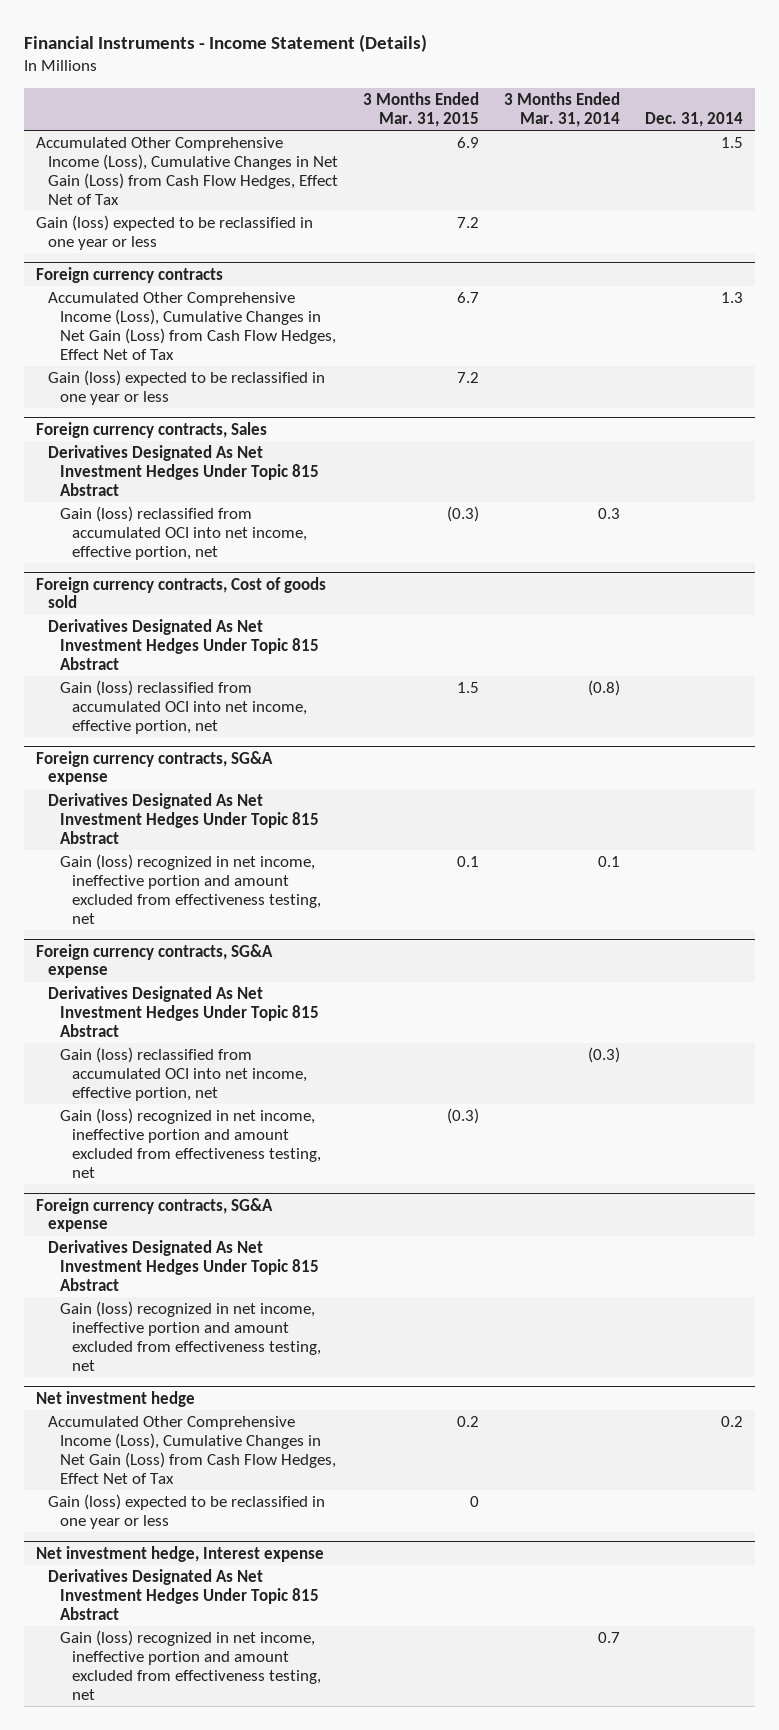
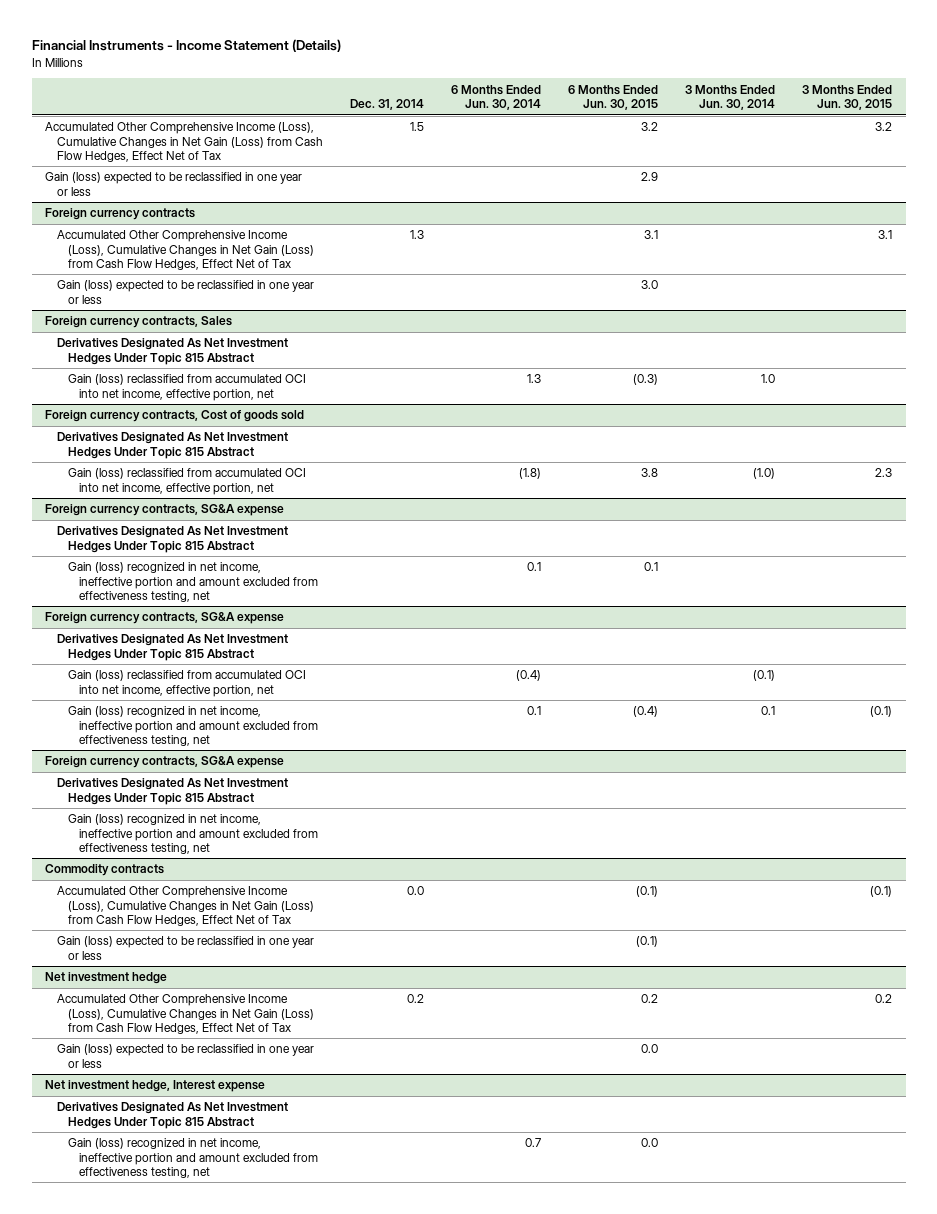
[363,91,480,127] 3 Months Ended Mar. 31, 2015 -> none
[503,91,620,127] 3 Months Ended Mar. 31, 2014 -> none
none -> [450,84,541,111] 6 Months Ended Jun. 30, 2014
none -> [567,84,658,111] 6 Months Ended Jun. 30, 2015
none -> [684,84,775,111] 3 Months Ended Jun. 30, 2014
none -> [802,84,893,111] 3 Months Ended Jun. 30, 2015
none -> [45,864,165,877] Commodity contracts
none -> [56,886,315,926] Accumulated Other Comprehensive Income (Loss), Cumulative Changes in Net Gain (Loss) from Cash Flow Hedges, Effect Net of Tax
none -> [56,936,314,960] Gain (loss) expected to be reclassified in one year or less

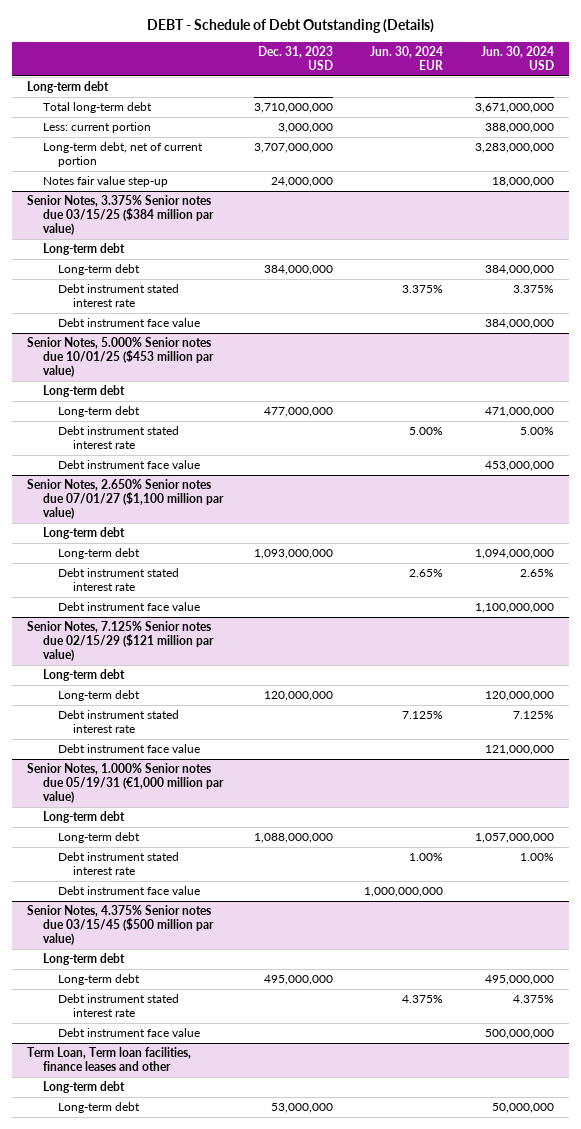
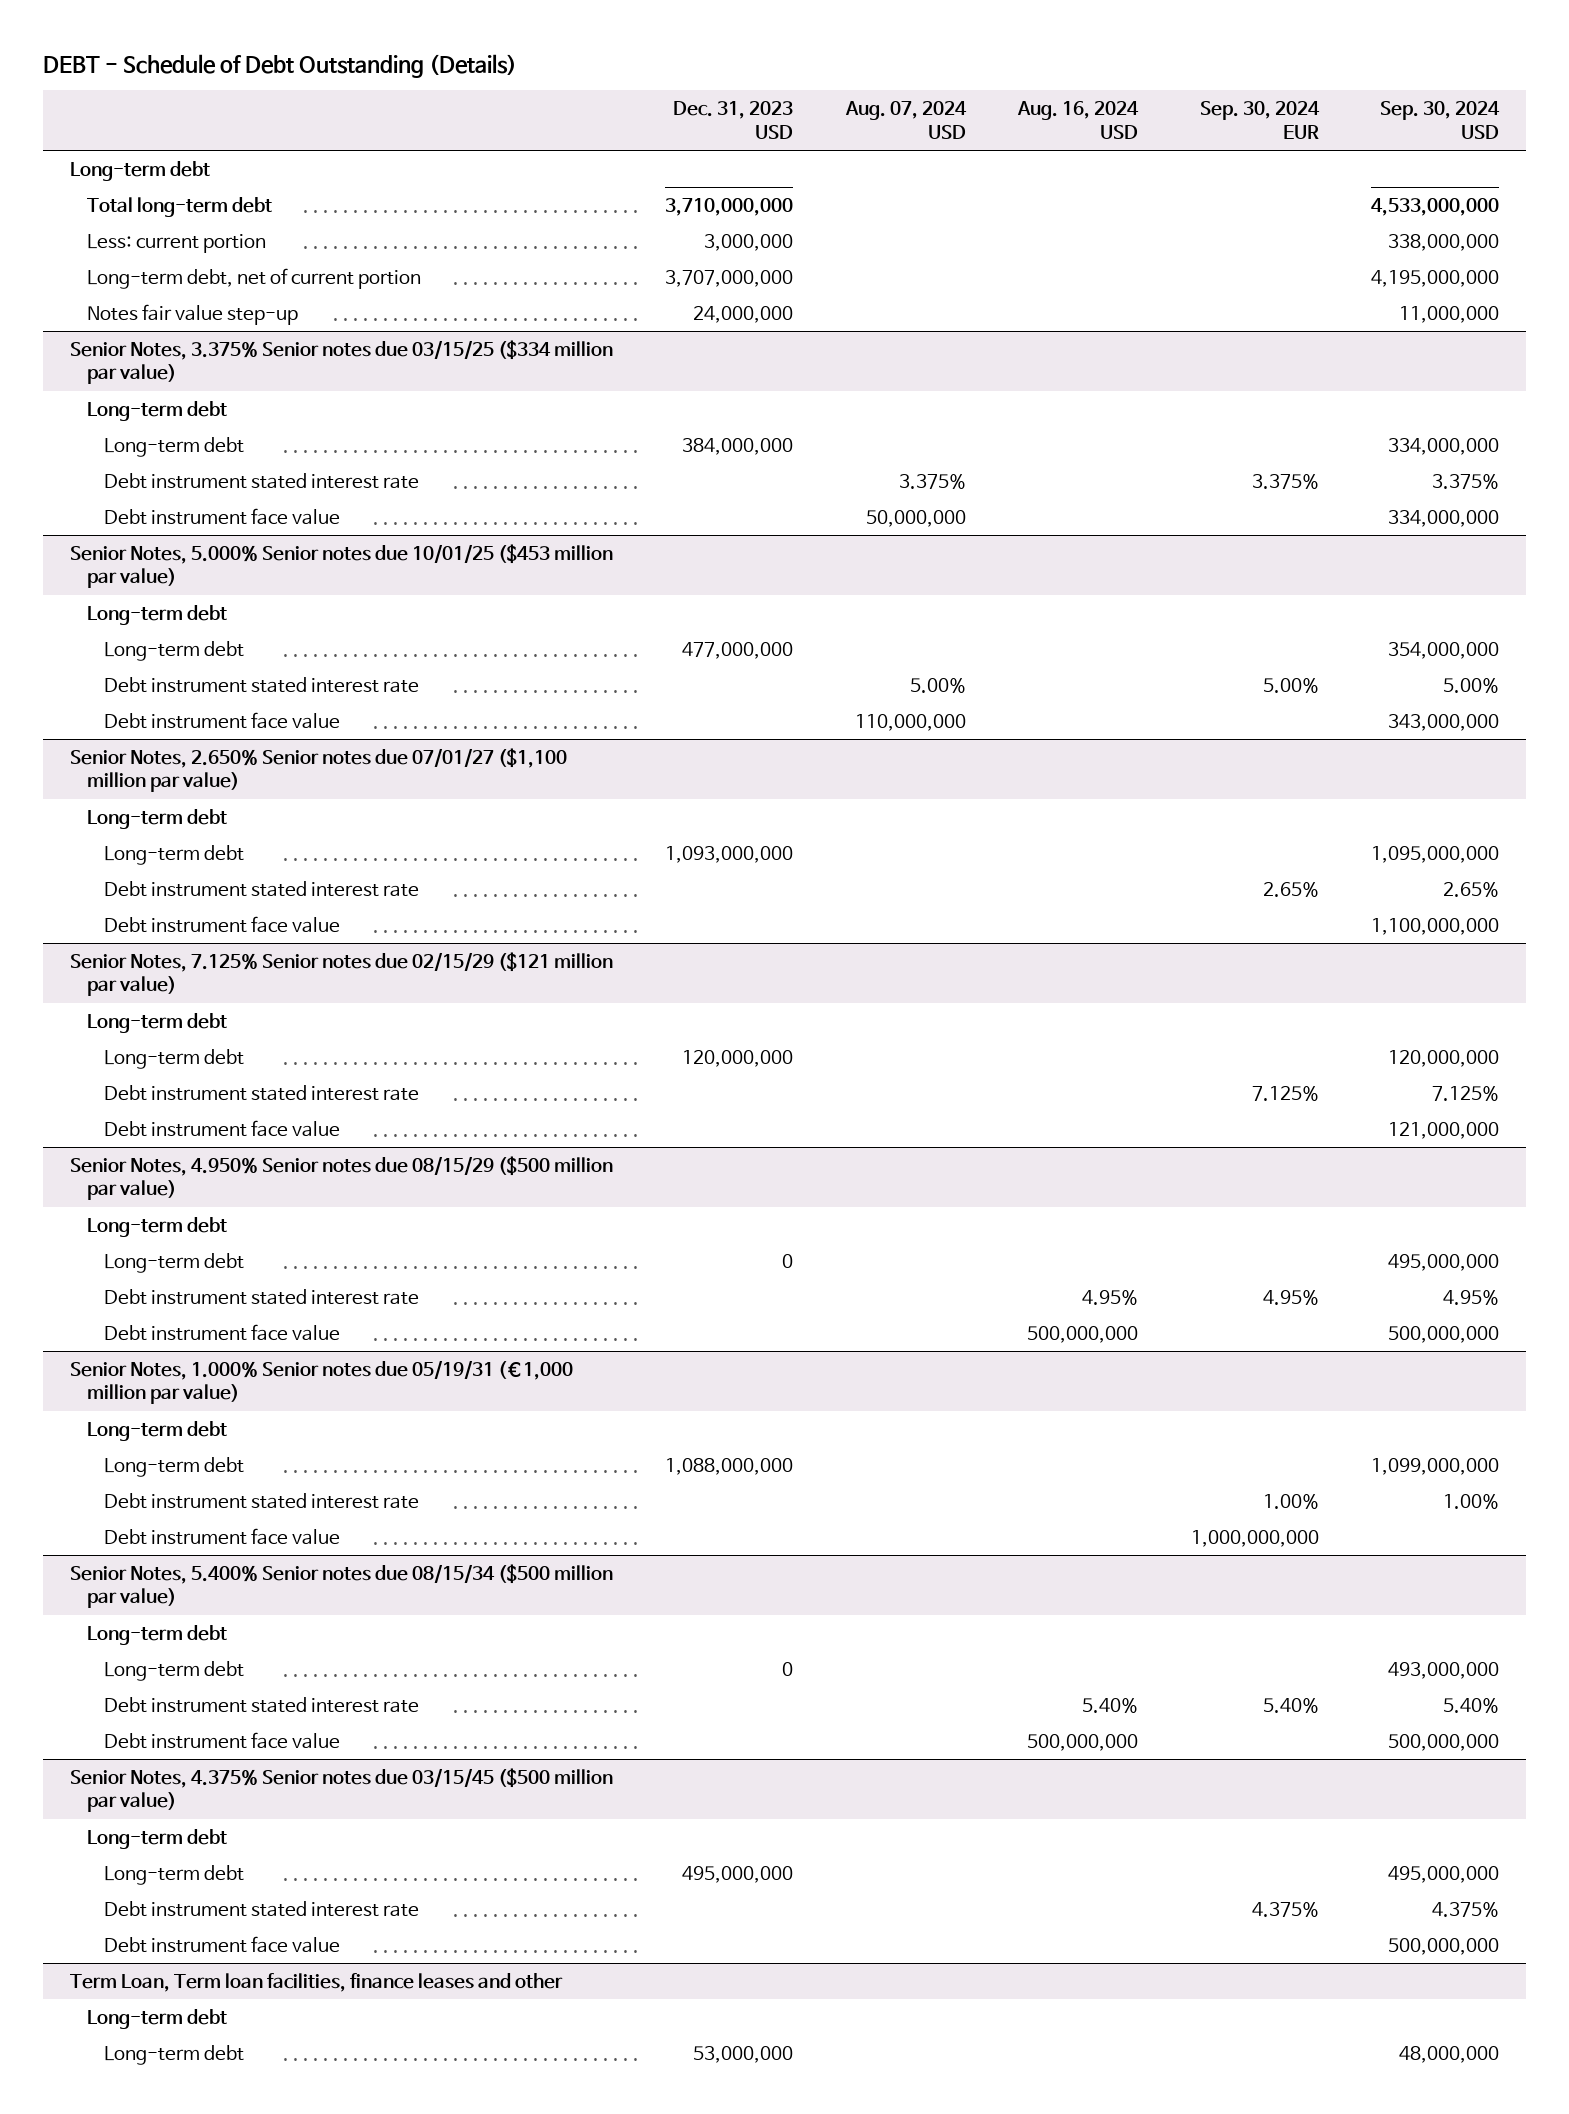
[370,46,444,70] Jun. 30, 2024 EUR -> none
[480,46,554,70] Jun. 30, 2024 USD -> none
none -> [844,101,967,139] Aug. 07, 2024 USD
none -> [1017,101,1140,139] Aug. 16, 2024 USD
none -> [1199,101,1320,139] Sep. 30, 2024 EUR
none -> [1380,101,1501,139] Sep. 30, 2024 USD
[27,195,214,236] Senior Notes, 3.375% Senior notes due 03/15/25 ($384 million par value) -> [69,339,613,385] Senior Notes, 3.375% Senior notes due 03/15/25 ($334 million par value)
none -> [69,1155,613,1201] Senior Notes, 4.950% Senior notes due 08/15/29 ($500 million par value)
none -> [86,1216,227,1237] Long-term debt
none -> [104,1252,245,1273] Long-term debt
none -> [104,1288,420,1305] Debt instrument stated interest rate
none -> [104,1323,341,1341] Debt instrument face value
none -> [69,1563,613,1609] Senior Notes, 5.400% Senior notes due 08/15/34 ($500 million par value)
none -> [86,1624,227,1645] Long-term debt
none -> [104,1660,245,1681] Long-term debt
none -> [104,1696,420,1713] Debt instrument stated interest rate
none -> [104,1731,341,1749] Debt instrument face value

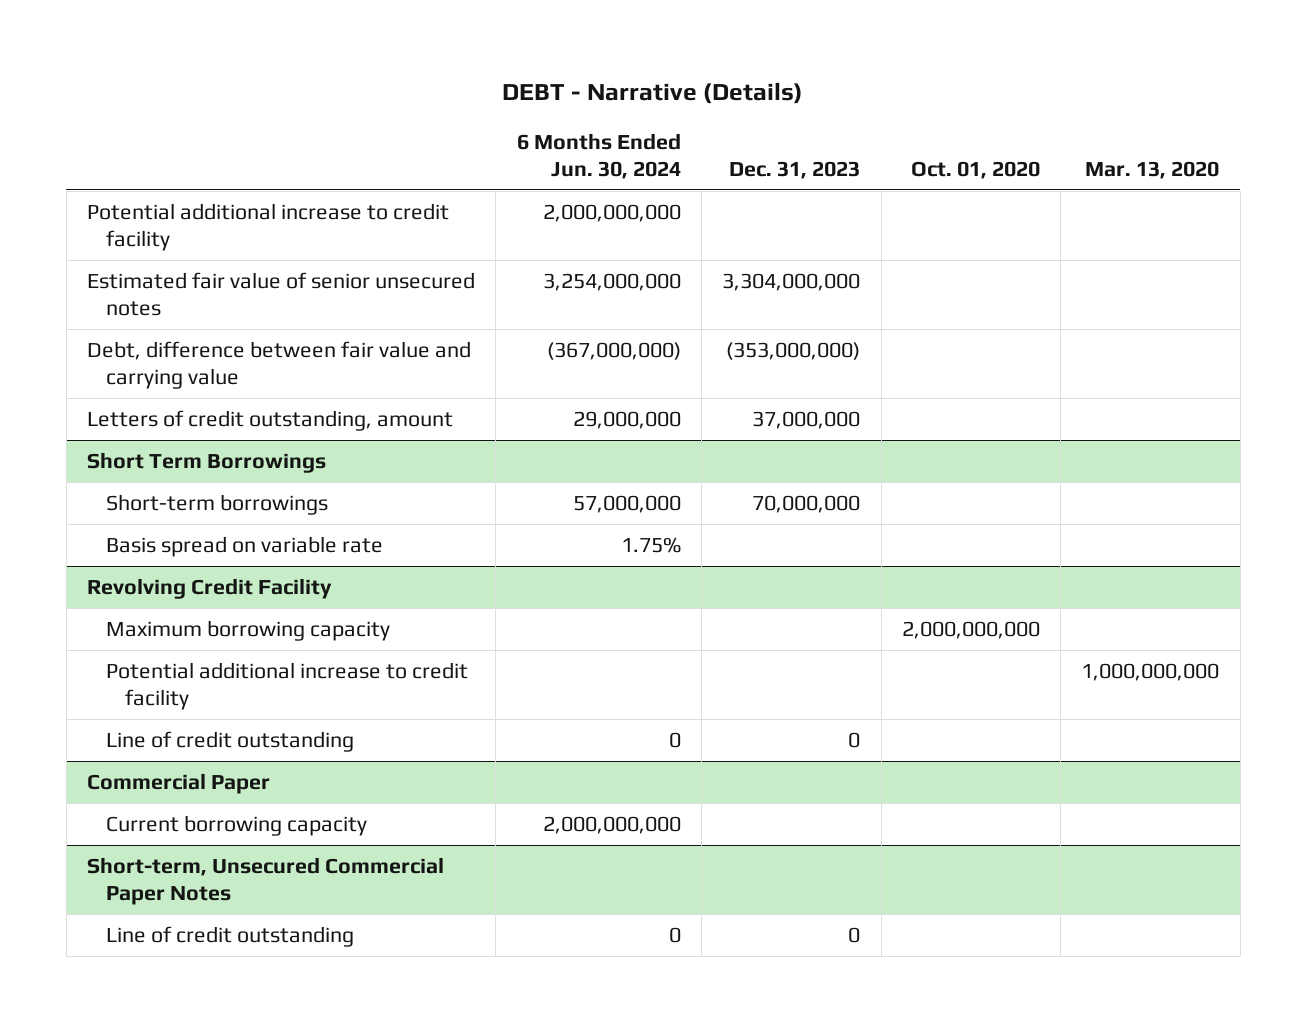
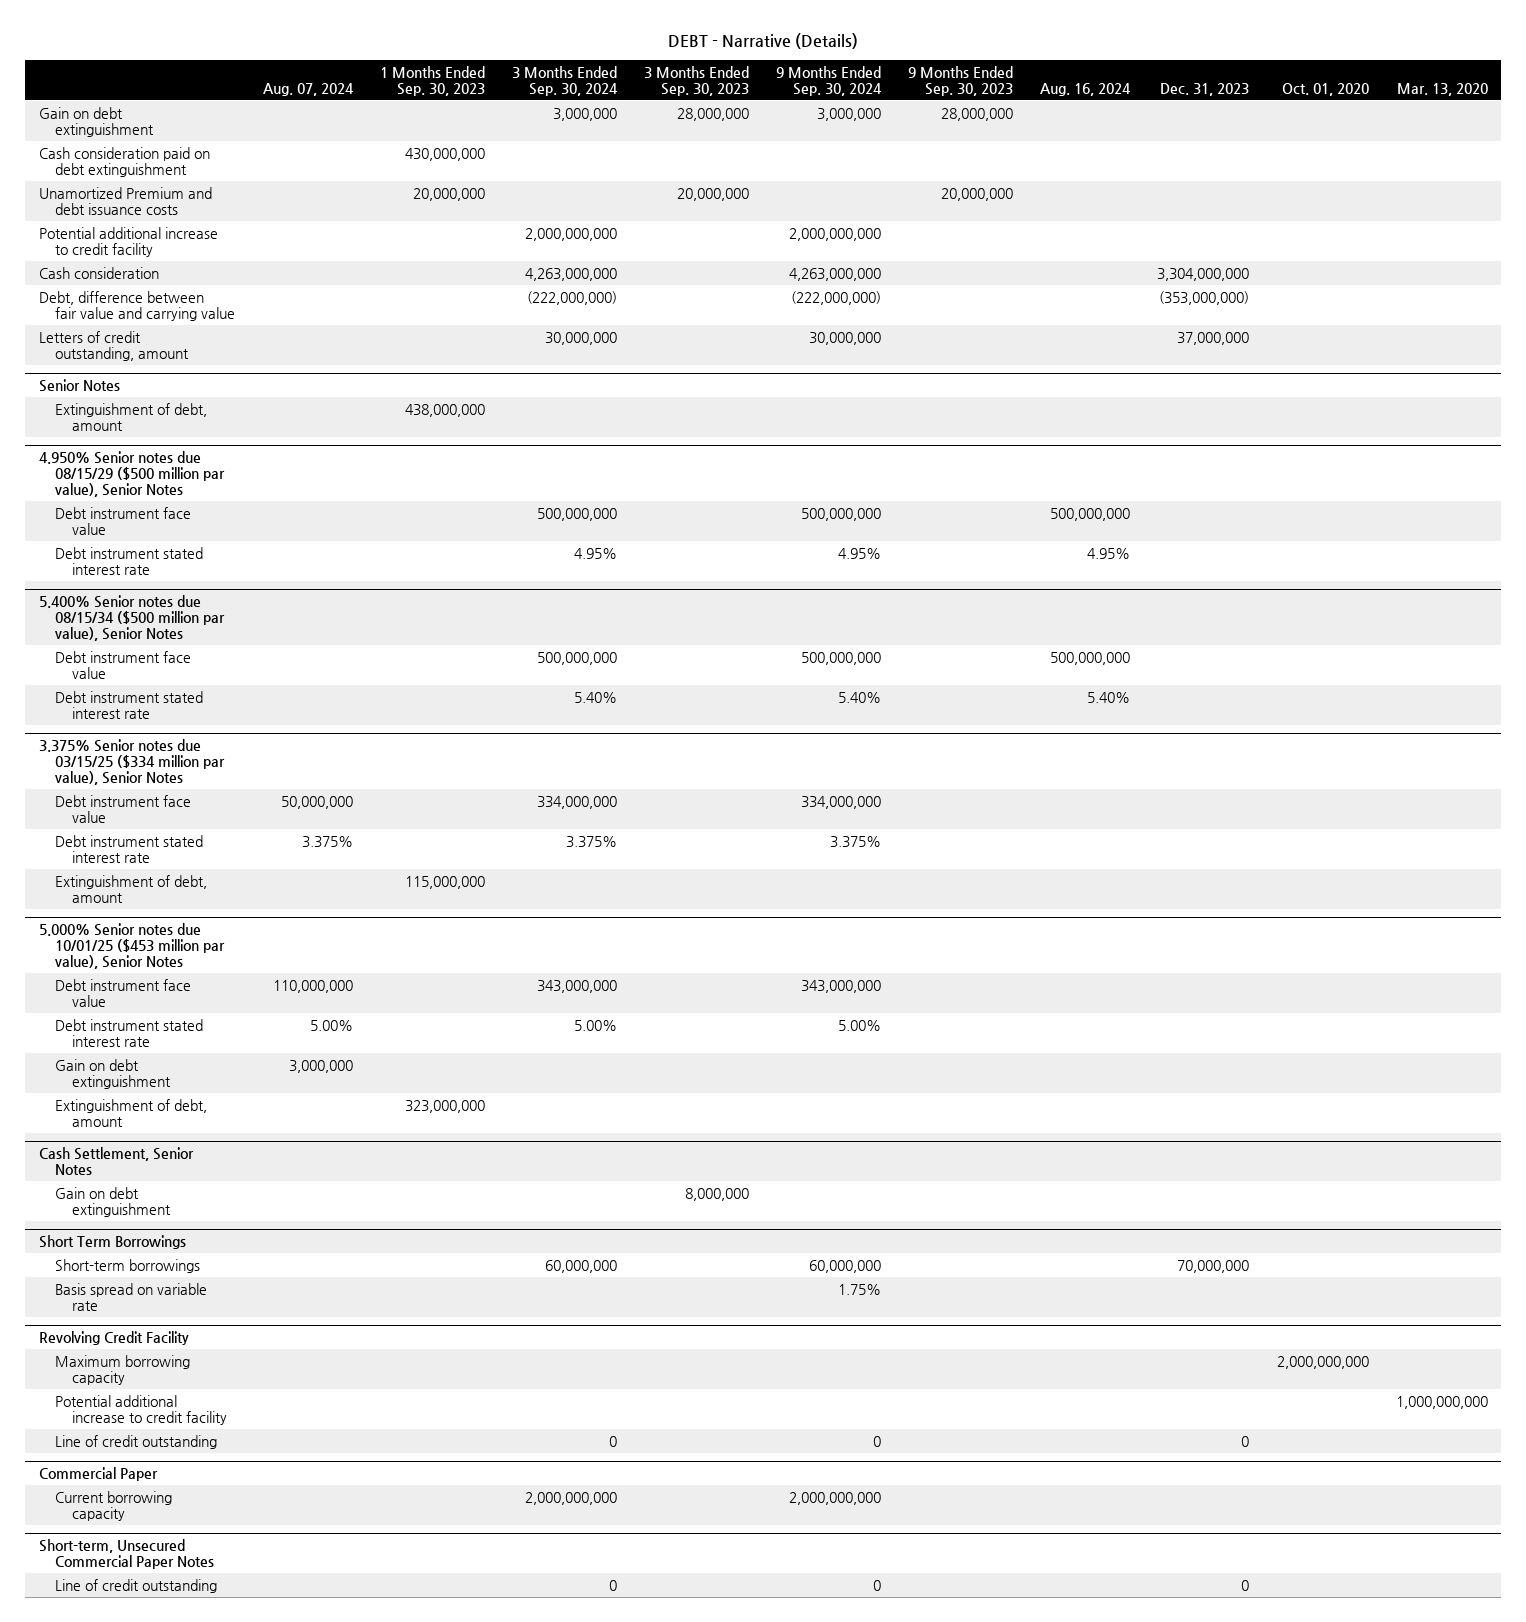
[516,132,681,179] 6 Months Ended Jun. 30, 2024 -> none
none -> [262,82,354,96] Aug. 07, 2024
none -> [379,65,485,96] 1 Months Ended Sep. 30, 2023
none -> [511,65,618,96] 3 Months Ended Sep. 30, 2024
none -> [643,65,749,96] 3 Months Ended Sep. 30, 2023
none -> [776,65,883,96] 9 Months Ended Sep. 30, 2024
none -> [908,65,1014,96] 9 Months Ended Sep. 30, 2023
none -> [1040,82,1132,96] Aug. 16, 2024
none -> [38,106,155,137] Gain on debt extinguishment
none -> [38,146,210,177] Cash consideration paid on debt extinguishment
none -> [38,186,212,215] Unamortized Premium and debt issuance costs
[87,271,476,317] Estimated fair value of senior unsecured notes -> [38,266,159,279] Cash consideration
none -> [38,378,120,392] Senior Notes
none -> [55,402,208,431] Extinguishment of debt, amount
none -> [38,450,226,498] 4.950% Senior notes due 08/15/29 ($500 million par value), Senior Notes
none -> [55,506,192,535] Debt instrument face value
none -> [55,546,204,575] Debt instrument stated interest rate
none -> [38,594,226,642] 5.400% Senior notes due 08/15/34 ($500 million par value), Senior Notes
none -> [55,650,192,679] Debt instrument face value
none -> [55,690,204,719] Debt instrument stated interest rate
none -> [38,738,226,786] 3.375% Senior notes due 03/15/25 ($334 million par value), Senior Notes
none -> [55,794,192,823] Debt instrument face value
none -> [55,834,204,863] Debt instrument stated interest rate
none -> [55,874,208,903] Extinguishment of debt, amount
none -> [38,922,226,970] 5.000% Senior notes due 10/01/25 ($453 million par value), Senior Notes
none -> [55,978,192,1007] Debt instrument face value
none -> [55,1018,204,1047] Debt instrument stated interest rate
none -> [55,1058,172,1089] Gain on debt extinguishment
none -> [55,1098,208,1127] Extinguishment of debt, amount
none -> [38,1146,194,1175] Cash Settlement, Senior Notes
none -> [55,1186,172,1217] Gain on debt extinguishment

